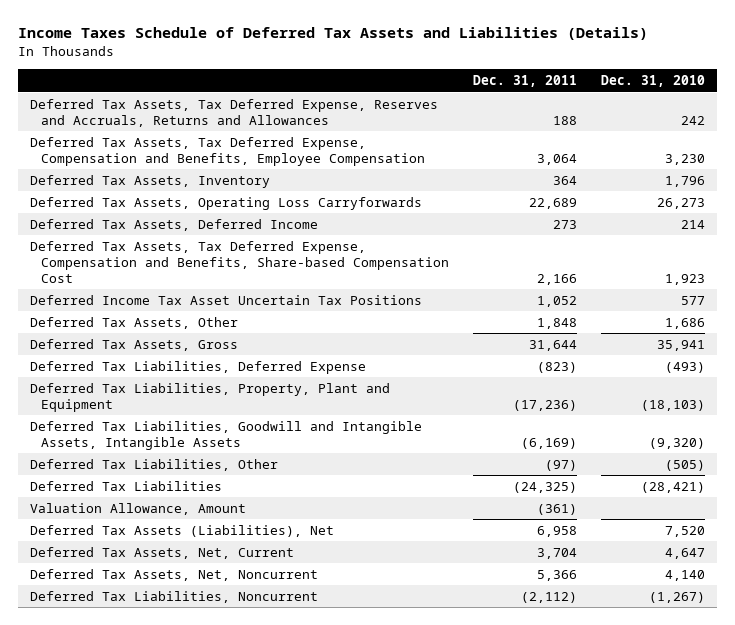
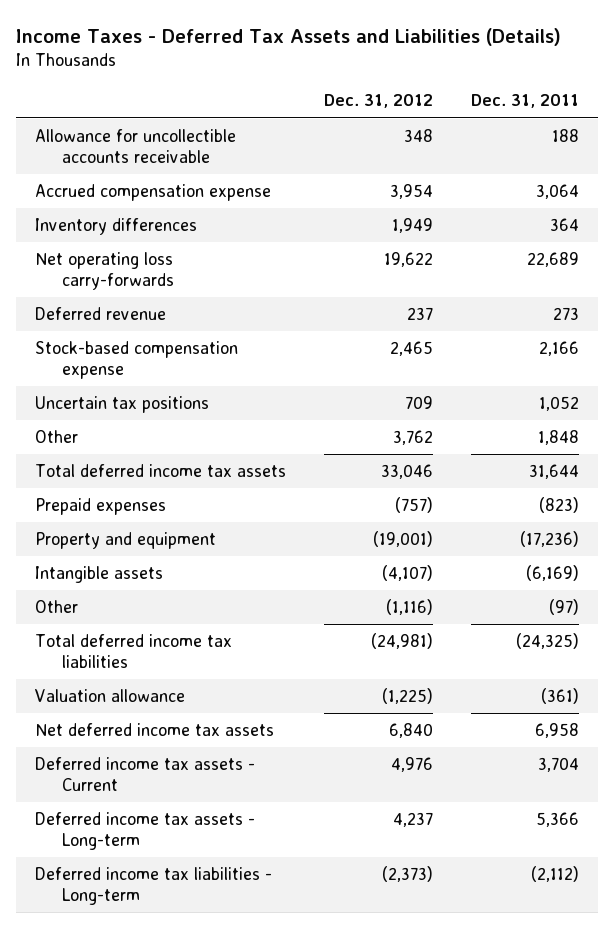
[17,27,648,41] Income Taxes Schedule of Deferred Tax Assets and Liabilities (Details) -> [16,27,562,46] Income Taxes - Deferred Tax Assets and Liabilities (Details)
[600,75,705,88] Dec. 31, 2010 -> none
none -> [323,94,433,109] Dec. 31, 2012
[29,98,438,127] Deferred Tax Assets, Tax Deferred Expense, Reserves and Accruals, Returns and Allowances -> [35,128,237,164] Allowance for uncollectible accounts receivable
[29,136,426,166] Deferred Tax Assets, Tax Deferred Expense, Compensation and Benefits, Employee Compensation -> [35,183,272,201] Accrued compensation expense
[29,174,270,188] Deferred Tax Assets, Inventory -> [35,217,198,235] Inventory differences
[29,196,422,210] Deferred Tax Assets, Operating Loss Carryforwards -> [35,251,175,291] Net operating loss carry-forwards
[29,218,318,231] Deferred Tax Assets, Deferred Income -> [35,306,167,320] Deferred revenue
[29,240,450,283] Deferred Tax Assets, Tax Deferred Expense, Compensation and Benefits, Share-based Compensation Cost -> [35,340,239,380] Stock-based compensation expense
[29,294,422,305] Deferred Income Tax Asset Uncertain Tax Positions -> [35,395,210,413] Uncertain tax positions
[29,316,238,329] Deferred Tax Assets, Other -> [35,429,79,443] Other
[29,338,238,351] Deferred Tax Assets, Gross -> [35,463,287,477] Total deferred income tax assets
[29,360,366,374] Deferred Tax Liabilities, Deferred Expense -> [35,497,167,515] Prepaid expenses
[29,382,390,412] Deferred Tax Liabilities, Property, Plant and Equipment -> [35,531,217,549] Property and equipment
[29,420,422,450] Deferred Tax Liabilities, Goodwill and Intangible Assets, Intangible Assets -> [35,565,164,583] Intangible assets
[29,458,278,471] Deferred Tax Liabilities, Other -> [35,599,79,613] Other
[29,480,222,491] Deferred Tax Liabilities -> [35,633,233,669] Total deferred income tax liabilities
[29,502,246,515] Valuation Allowance, Amount -> [35,688,186,702] Valuation allowance
[29,524,334,537] Deferred Tax Assets (Liabilities), Net -> [35,722,275,736] Net deferred income tax assets
[29,546,294,559] Deferred Tax Assets, Net, Current -> [35,756,256,792] Deferred income tax assets - Current
[29,568,318,581] Deferred Tax Assets, Net, Noncurrent -> [35,811,256,851] Deferred income tax assets - Long-term
[29,590,318,603] Deferred Tax Liabilities, Noncurrent -> [35,866,273,906] Deferred income tax liabilities - Long-term

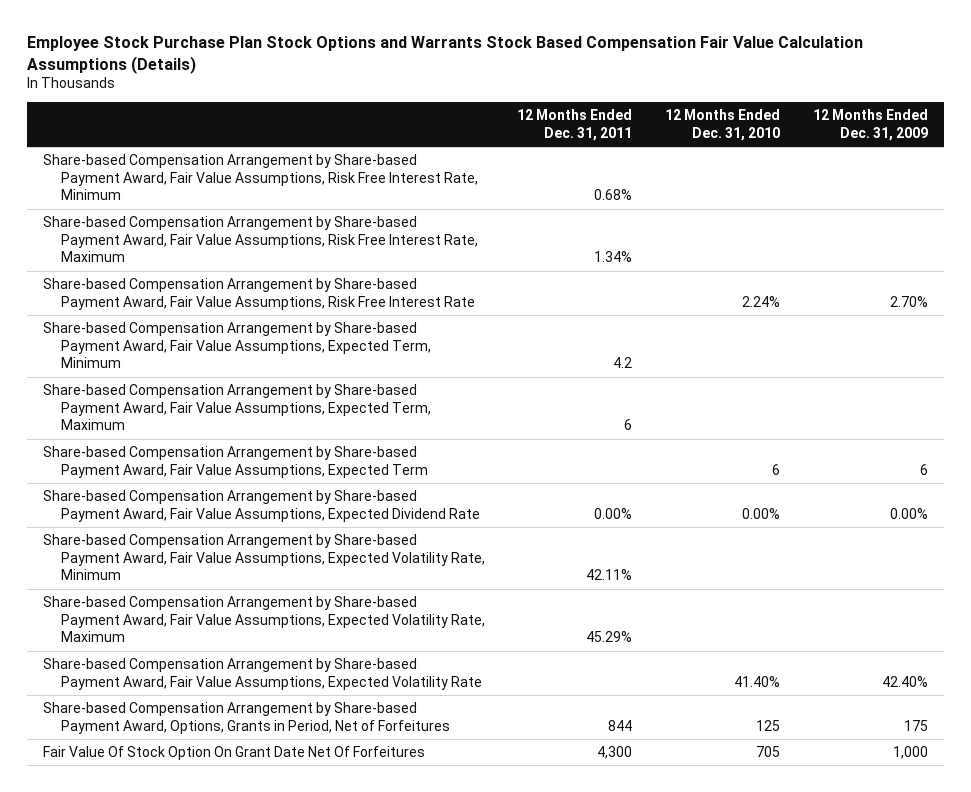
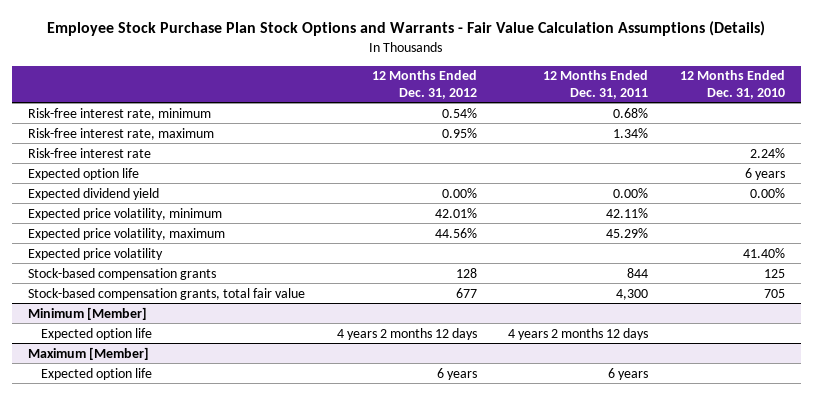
[26,36,863,74] Employee Stock Purchase Plan Stock Options and Warrants Stock Based Compensation Fair Value Calculation Assumptions (Details) -> [47,21,766,37] Employee Stock Purchase Plan Stock Options and Warrants - Fair Value Calculation Assumptions (Details)
[812,109,928,141] 12 Months Ended Dec. 31, 2009 -> none
none -> [371,70,477,99] 12 Months Ended Dec. 31, 2012
[43,322,431,369] Share-based Compensation Arrangement by Share-based Payment Award, Fair Value Assumptions, Expected Term, Minimum -> none
[43,384,431,431] Share-based Compensation Arrangement by Share-based Payment Award, Fair Value Assumptions, Expected Term, Maximum -> none
[43,446,428,478] Share-based Compensation Arrangement by Share-based Payment Award, Fair Value Assumptions, Expected Term -> none
[43,154,478,201] Share-based Compensation Arrangement by Share-based Payment Award, Fair Value Assumptions, Risk Free Interest Rate, Minimum -> [27,107,211,120] Risk-free interest rate, minimum
[43,216,478,263] Share-based Compensation Arrangement by Share-based Payment Award, Fair Value Assumptions, Risk Free Interest Rate, Maximum -> [27,127,214,140] Risk-free interest rate, maximum
[43,278,475,310] Share-based Compensation Arrangement by Share-based Payment Award, Fair Value Assumptions, Risk Free Interest Rate -> [27,147,151,158] Risk-free interest rate
none -> [27,167,139,180] Expected option life
[43,490,480,522] Share-based Compensation Arrangement by Share-based Payment Award, Fair Value Assumptions, Expected Dividend Rate -> [27,187,159,200] Expected dividend yield
[43,534,485,581] Share-based Compensation Arrangement by Share-based Payment Award, Fair Value Assumptions, Expected Volatility Rate, Minimum -> [27,207,222,220] Expected price volatility, minimum
[43,596,485,643] Share-based Compensation Arrangement by Share-based Payment Award, Fair Value Assumptions, Expected Volatility Rate, Maximum -> [27,227,225,240] Expected price volatility, maximum
[43,658,482,690] Share-based Compensation Arrangement by Share-based Payment Award, Fair Value Assumptions, Expected Volatility Rate -> [27,247,163,260] Expected price volatility
[43,702,450,734] Share-based Compensation Arrangement by Share-based Payment Award, Options, Grants in Period, Net of Forfeitures -> [27,267,216,280] Stock-based compensation grants
[43,746,426,761] Fair Value Of Stock Option On Grant Date Net Of Forfeitures -> [27,287,305,300] Stock-based compensation grants, total fair value
none -> [27,306,147,320] Minimum [Member]
none -> [40,327,152,340] Expected option life
none -> [27,346,149,360] Maximum [Member]
none -> [40,367,152,380] Expected option life

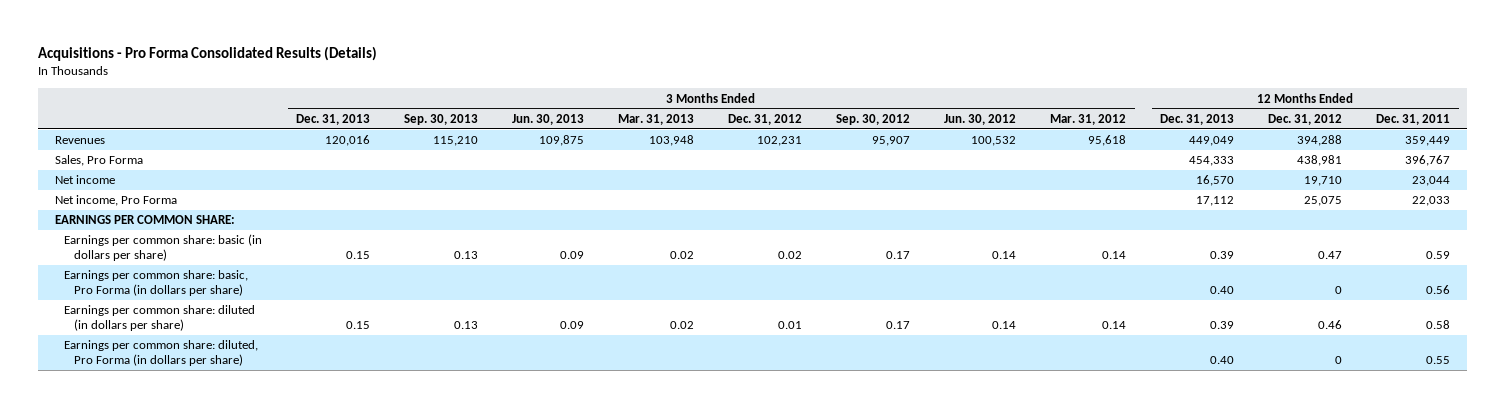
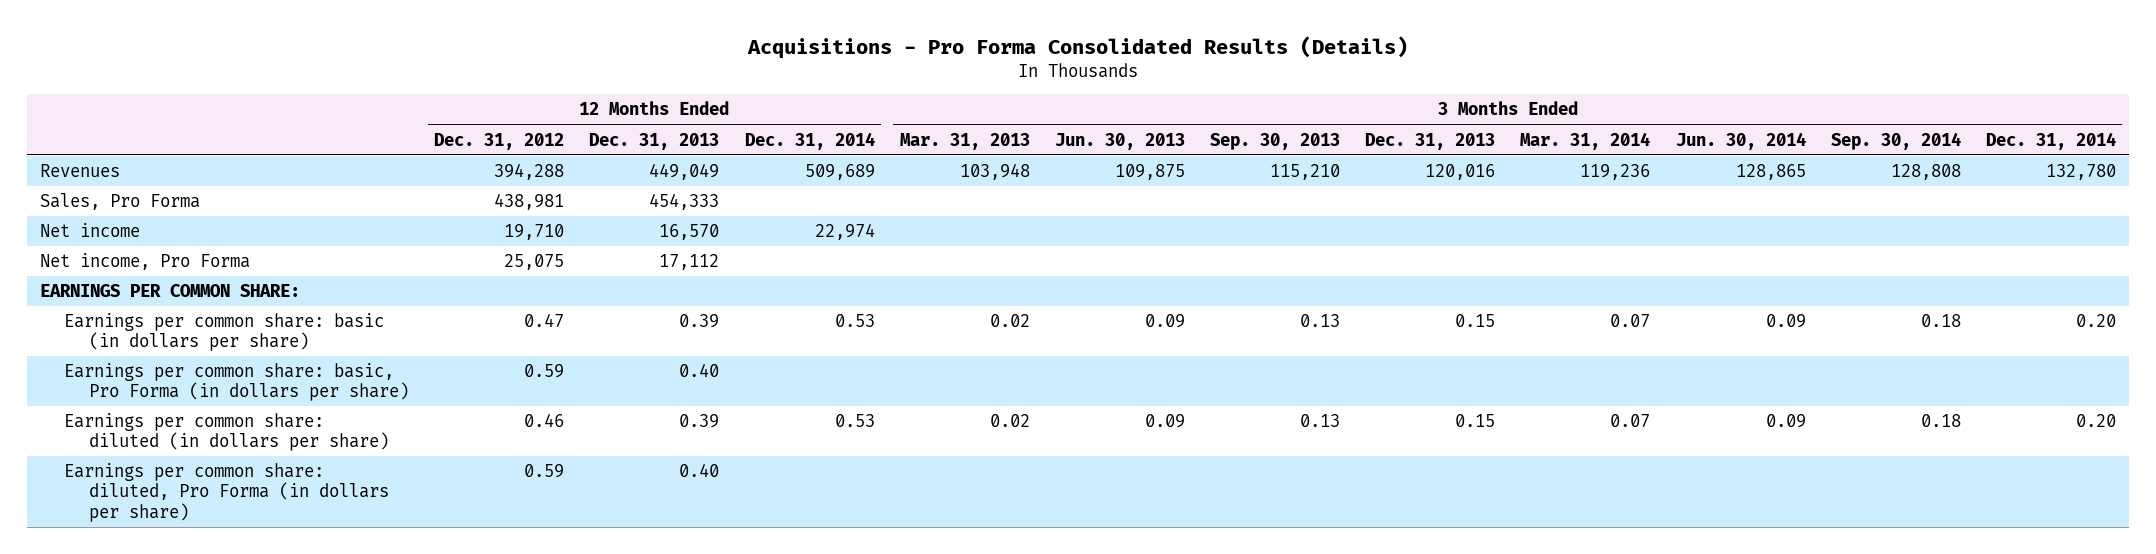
[728,113,803,125] Dec. 31, 2012 -> none
[836,113,911,125] Sep. 30, 2012 -> none
[944,113,1017,125] Jun. 30, 2012 -> none
[1050,113,1127,125] Mar. 31, 2012 -> none
[1376,113,1451,125] Dec. 31, 2011 -> none
none -> [744,131,875,150] Dec. 31, 2014
none -> [1520,131,1651,150] Mar. 31, 2014
none -> [1675,131,1806,150] Jun. 30, 2014
none -> [1830,131,1961,150] Sep. 30, 2014
none -> [1986,131,2117,150] Dec. 31, 2014
[1335,286,1343,295] 0 -> [524,364,565,379] 0.59
[1335,356,1343,365] 0 -> [524,464,565,479] 0.59

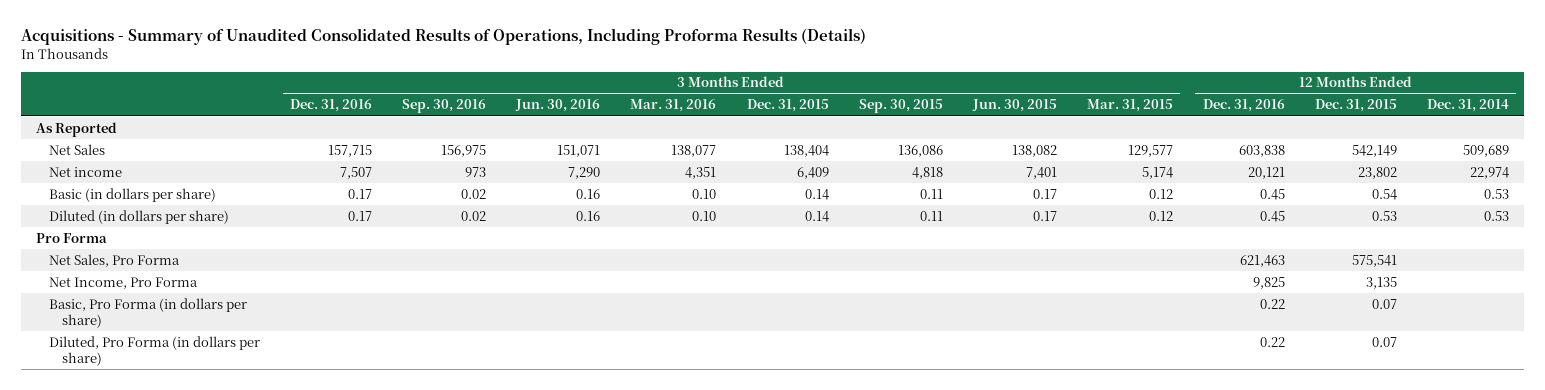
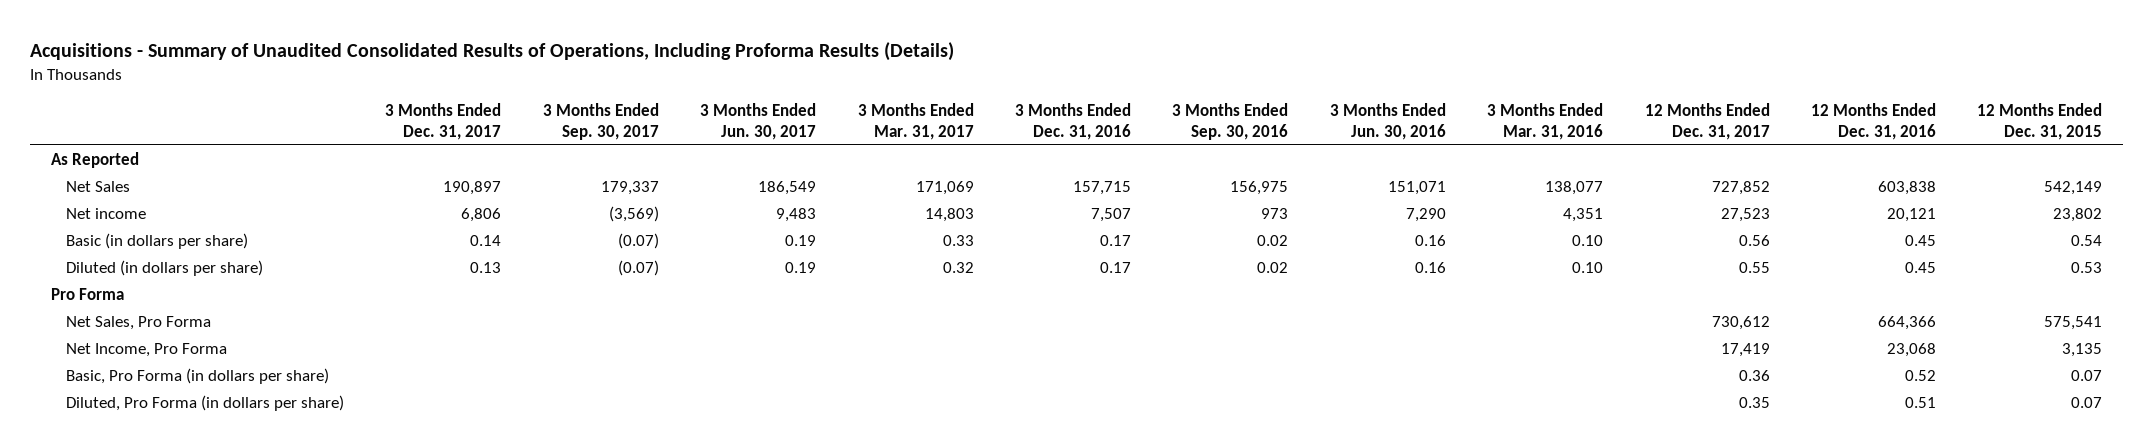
[746,99,829,113] Dec. 31, 2015 -> none
[858,99,943,114] Sep. 30, 2015 -> none
[971,99,1057,113] Jun. 30, 2015 -> none
[1086,99,1173,113] Mar. 31, 2015 -> none
[1426,99,1509,113] Dec. 31, 2014 -> none
none -> [385,103,502,140] 3 Months Ended Dec. 31, 2017
none -> [542,103,659,140] 3 Months Ended Sep. 30, 2017
none -> [700,103,817,140] 3 Months Ended Jun. 30, 2017
none -> [857,103,974,140] 3 Months Ended Mar. 31, 2017
none -> [1644,103,1770,140] 12 Months Ended Dec. 31, 2017
[1239,254,1285,267] 621,463 -> [1878,316,1937,331] 664,366
[1252,276,1285,289] 9,825 -> [1887,343,1937,358] 23,068
[1259,298,1285,309] 0.22 -> [1905,370,1937,382] 0.52
[1259,336,1285,347] 0.22 -> [1905,397,1937,409] 0.51

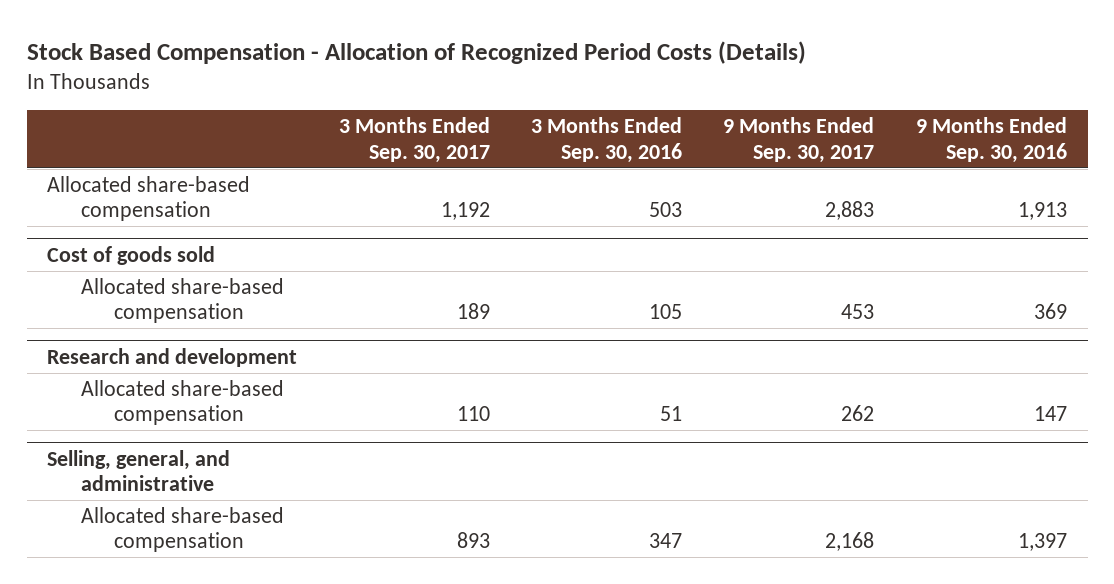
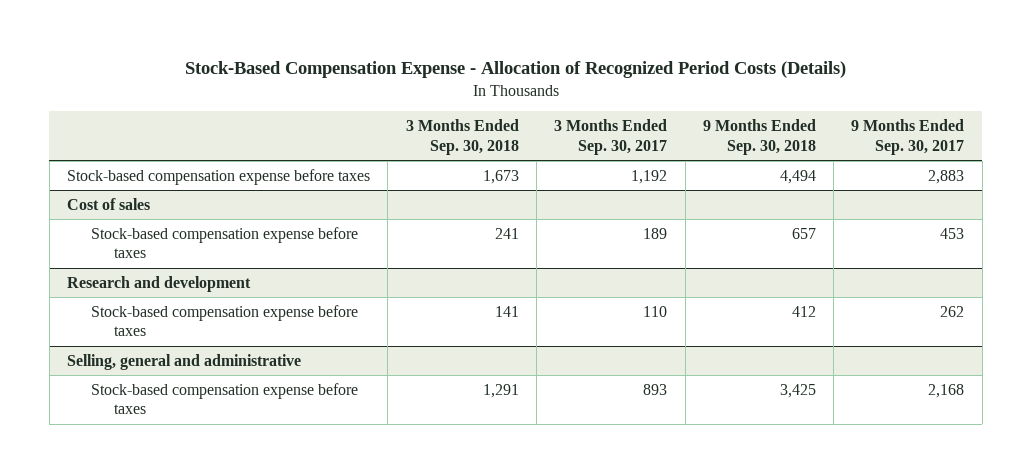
[26,40,806,64] Stock Based Compensation - Allocation of Recognized Period Costs (Details) -> [184,61,846,79] Stock-Based Compensation Expense - Allocation of Recognized Period Costs (Details)
[531,117,683,163] 3 Months Ended Sep. 30, 2016 -> none
[915,117,1067,163] 9 Months Ended Sep. 30, 2016 -> none
none -> [405,119,519,155] 3 Months Ended Sep. 30, 2018
none -> [702,119,816,155] 9 Months Ended Sep. 30, 2018
[47,175,251,222] Allocated share-based compensation -> [67,168,371,185] Stock-based compensation expense before taxes
[47,245,216,265] Cost of goods sold -> [67,197,151,210] Cost of sales
[80,277,284,324] Allocated share-based compensation -> [90,226,358,259] Stock-based compensation expense before taxes
[80,379,284,426] Allocated share-based compensation -> [90,304,358,337] Stock-based compensation expense before taxes
[47,449,231,492] Selling, general, and administrative -> [67,353,302,370] Selling, general and administrative
[80,506,284,553] Allocated share-based compensation -> [90,382,358,415] Stock-based compensation expense before taxes

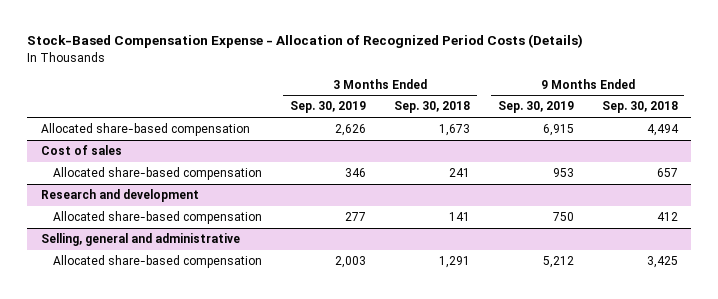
[554,119,668,155] 3 Months Ended Sep. 30, 2017 -> none
[851,119,965,155] 9 Months Ended Sep. 30, 2017 -> none
none -> [290,101,367,114] Sep. 30, 2019
none -> [497,101,574,114] Sep. 30, 2019
[67,168,371,185] Stock-based compensation expense before taxes -> [40,123,250,137] Allocated share-based compensation
[90,226,358,259] Stock-based compensation expense before taxes -> [53,167,263,181] Allocated share-based compensation
[90,304,358,337] Stock-based compensation expense before taxes -> [53,211,263,225] Allocated share-based compensation
[90,382,358,415] Stock-based compensation expense before taxes -> [53,255,263,269] Allocated share-based compensation

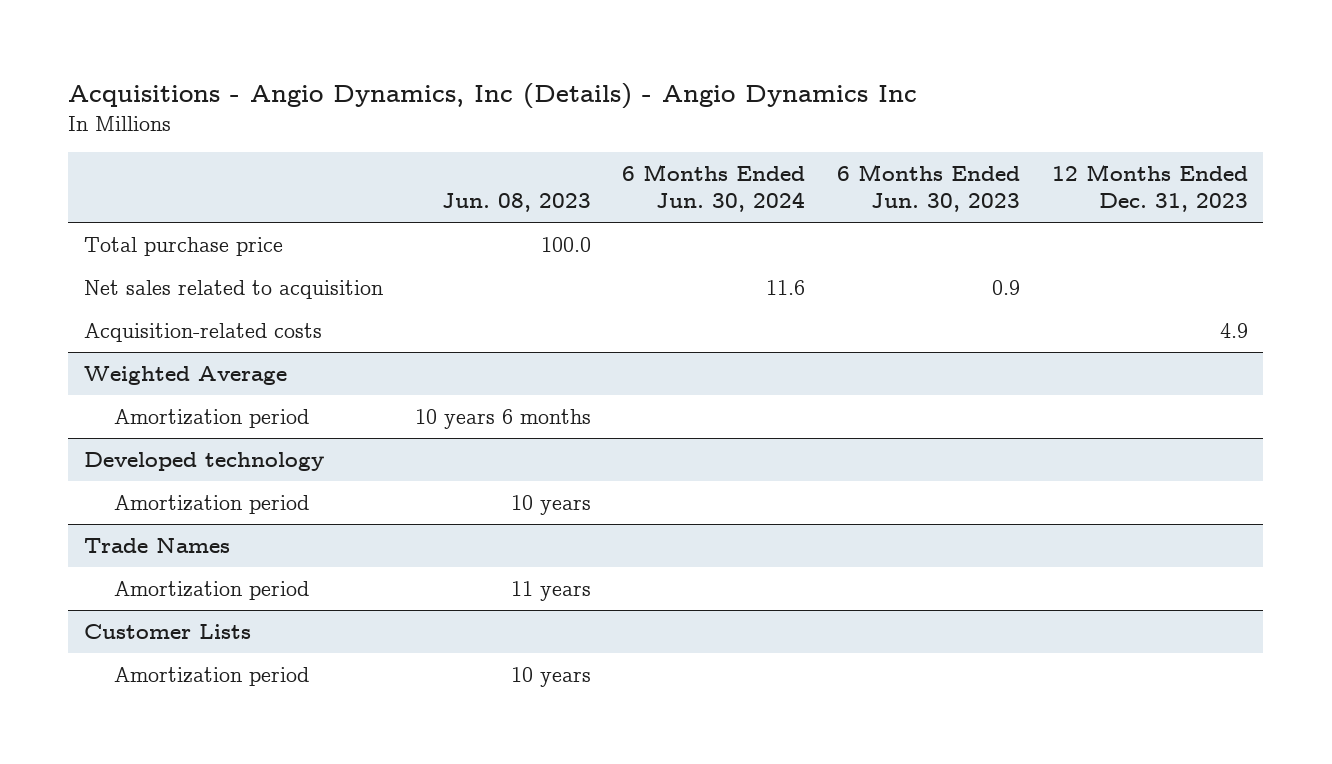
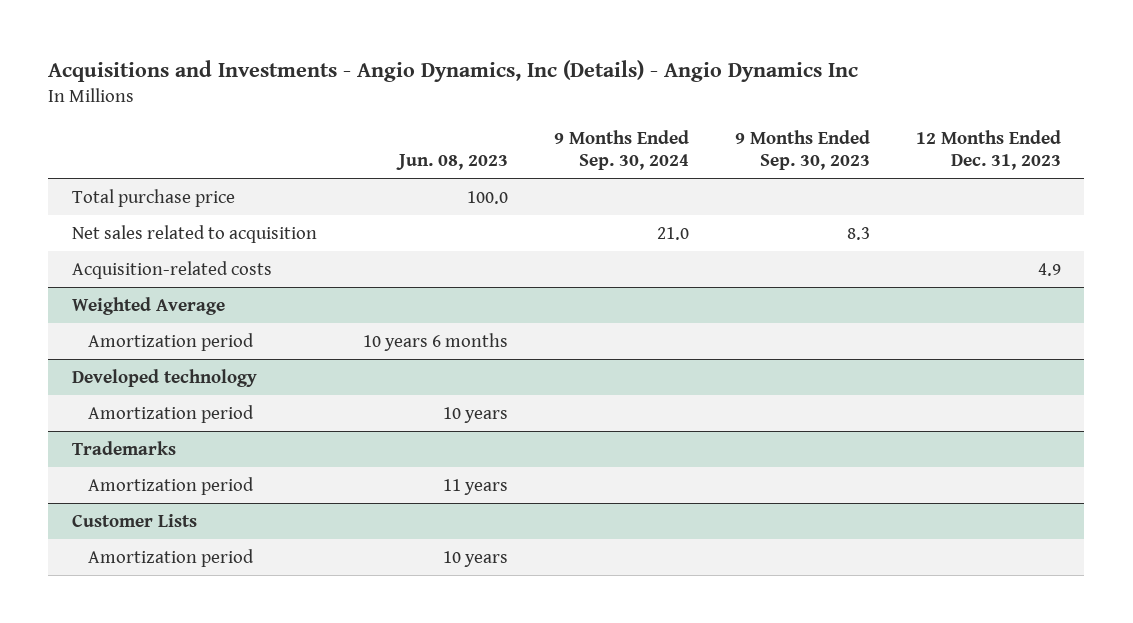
[68,82,918,109] Acquisitions - Angio Dynamics, Inc (Details) - Angio Dynamics Inc -> [48,60,859,83] Acquisitions and Investments - Angio Dynamics, Inc (Details) - Angio Dynamics Inc
[622,164,806,212] 6 Months Ended Jun. 30, 2024 -> none
[836,164,1020,212] 6 Months Ended Jun. 30, 2023 -> none
none -> [553,130,689,171] 9 Months Ended Sep. 30, 2024
none -> [735,130,871,171] 9 Months Ended Sep. 30, 2023
[84,538,231,554] Trade Names -> [71,440,176,455] Trademarks

